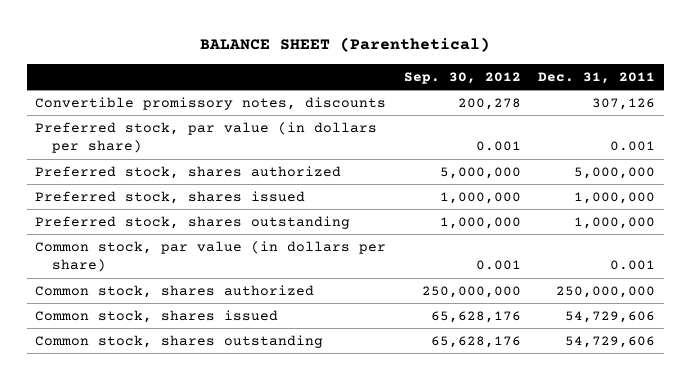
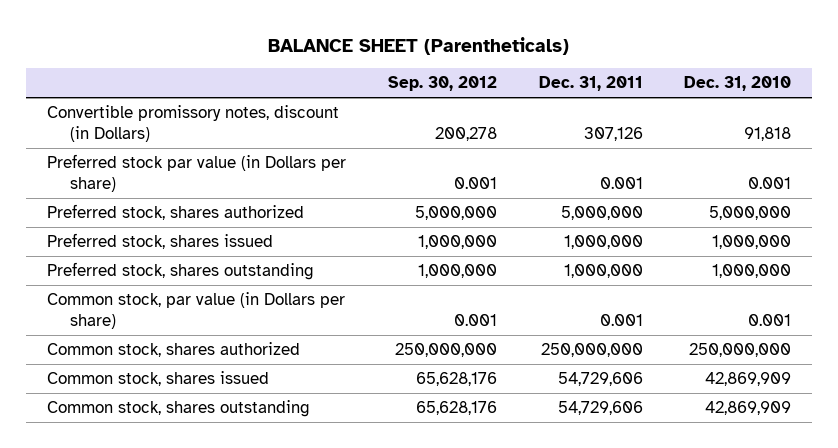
[200,37,491,53] BALANCE SHEET (Parenthetical) -> [268,36,570,55] BALANCE SHEET (Parentheticals)
none -> [684,76,792,92] Dec. 31, 2010
[35,96,387,110] Convertible promissory notes, discounts -> [47,105,340,142] Convertible promissory notes, discount (in Dollars)
[35,121,378,154] Preferred stock, par value (in dollars per share) -> [47,154,347,192] Preferred stock par value (in Dollars per share)
[35,240,387,273] Common stock, par value (in dollars per share) -> [47,292,346,329] Common stock, par value (in Dollars per share)

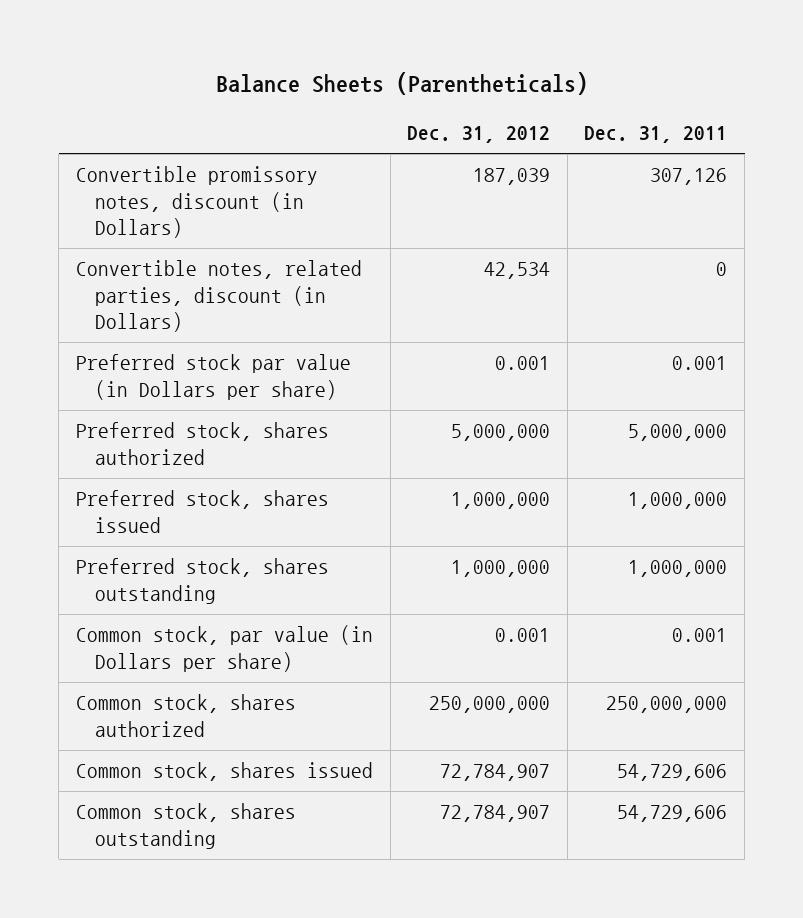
[268,36,570,55] BALANCE SHEET (Parentheticals) -> [215,72,588,96] Balance Sheets (Parentheticals)
[387,76,497,92] Sep. 30, 2012 -> none
[684,76,792,92] Dec. 31, 2010 -> none
none -> [407,126,551,144] Dec. 31, 2012
none -> [75,260,362,333] Convertible notes, related parties, discount (in Dollars)

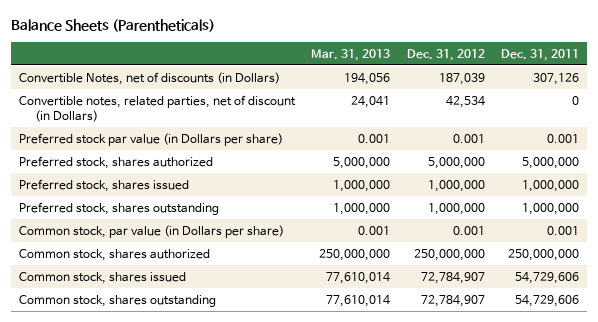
none -> [311,48,391,61] Mar. 31, 2013
[75,166,318,239] Convertible promissory notes, discount (in Dollars) -> [19,71,281,85] Convertible Notes, net of discounts (in Dollars)
[75,260,362,333] Convertible notes, related parties, discount (in Dollars) -> [19,94,297,123] Convertible notes, related parties, net of discount (in Dollars)

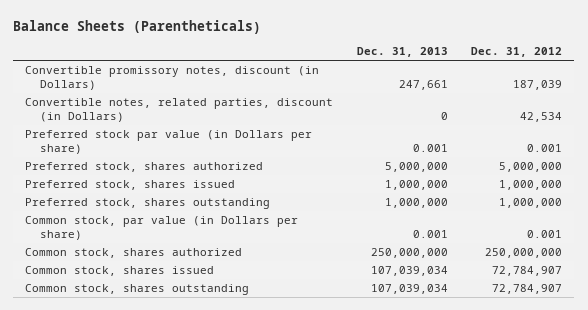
[311,48,391,61] Mar. 31, 2013 -> none
[500,48,579,61] Dec. 31, 2011 -> none
none -> [356,47,448,58] Dec. 31, 2013
[19,71,281,85] Convertible Notes, net of discounts (in Dollars) -> [25,65,320,90] Convertible promissory notes, discount (in Dollars)
[19,94,297,123] Convertible notes, related parties, net of discount (in Dollars) -> [25,97,334,122] Convertible notes, related parties, discount (in Dollars)

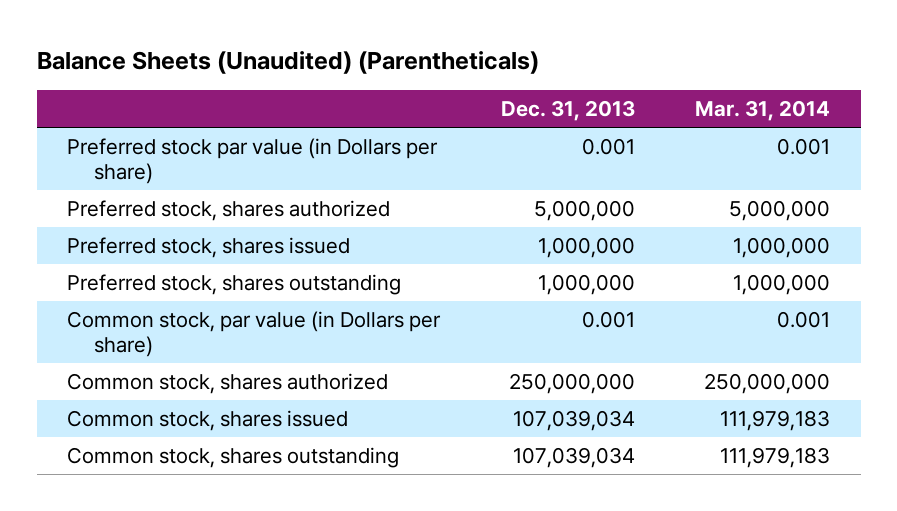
[13,19,262,34] Balance Sheets (Parentheticals) -> [36,51,539,75] Balance Sheets (Unaudited) (Parentheticals)
[471,47,563,58] Dec. 31, 2012 -> none
none -> [695,100,831,122] Mar. 31, 2014
[25,65,320,90] Convertible promissory notes, discount (in Dollars) -> none
[25,97,334,122] Convertible notes, related parties, discount (in Dollars) -> none

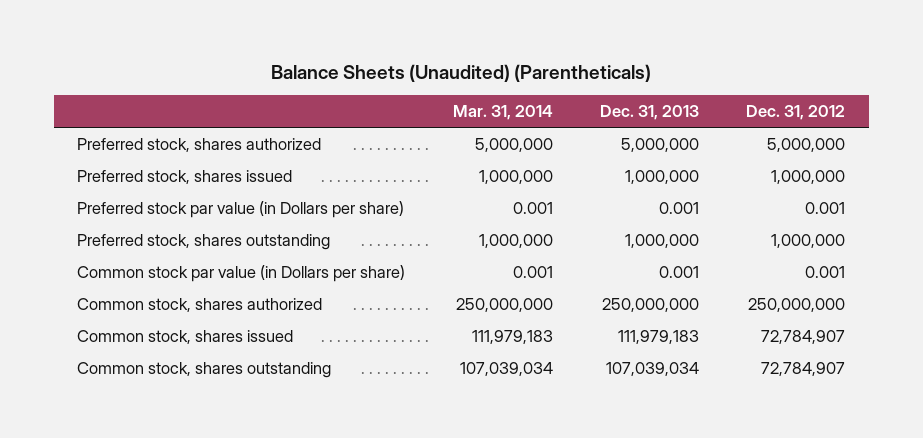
none -> [746,105,846,121] Dec. 31, 2012
[66,137,438,184] Preferred stock par value (in Dollars per share) -> [77,200,405,218] Preferred stock par value (in Dollars per share)
[66,310,441,357] Common stock, par value (in Dollars per share) -> [77,264,406,282] Common stock par value (in Dollars per share)
[512,409,635,431] 107,039,034 -> [618,329,700,344] 111,979,183
[720,446,831,468] 111,979,183 -> [459,361,553,376] 107,039,034

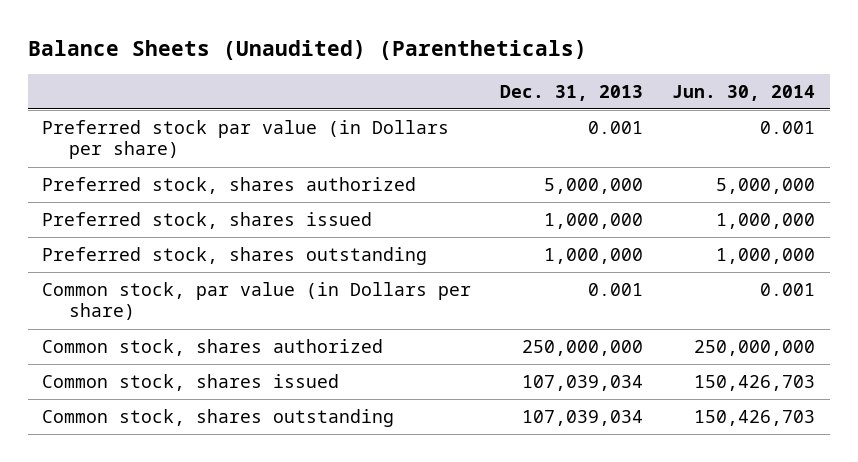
[452,105,553,121] Mar. 31, 2014 -> none
[746,105,846,121] Dec. 31, 2012 -> none
none -> [672,84,816,101] Jun. 30, 2014
[77,200,405,218] Preferred stock par value (in Dollars per share) -> [42,120,450,160] Preferred stock par value (in Dollars per share)
[77,264,406,282] Common stock par value (in Dollars per share) -> [42,282,472,321] Common stock, par value (in Dollars per share)
[618,329,700,344] 111,979,183 -> [522,375,644,392] 107,039,034

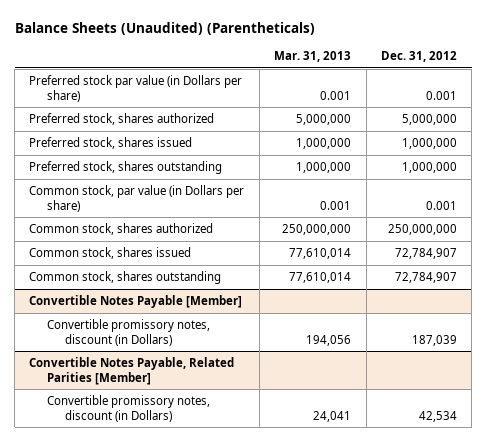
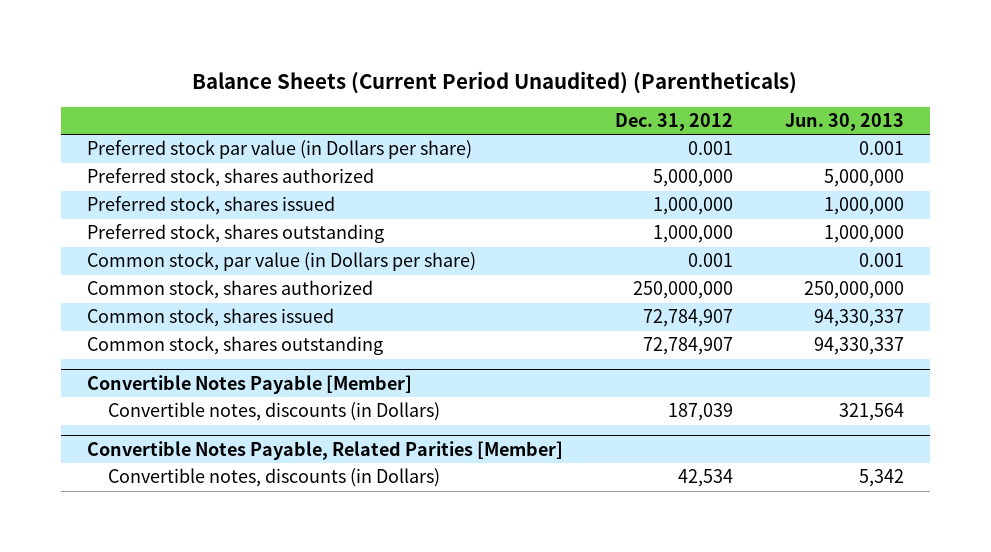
[14,21,315,35] Balance Sheets (Unaudited) (Parentheticals) -> [192,70,798,94] Balance Sheets (Current Period Unaudited) (Parentheticals)
[274,51,352,63] Mar. 31, 2013 -> none
none -> [785,112,905,131] Jun. 30, 2013
[47,318,211,346] Convertible promissory notes, discount (in Dollars) -> [107,402,440,422] Convertible notes, discounts (in Dollars)
[47,394,211,422] Convertible promissory notes, discount (in Dollars) -> [107,468,440,488] Convertible notes, discounts (in Dollars)

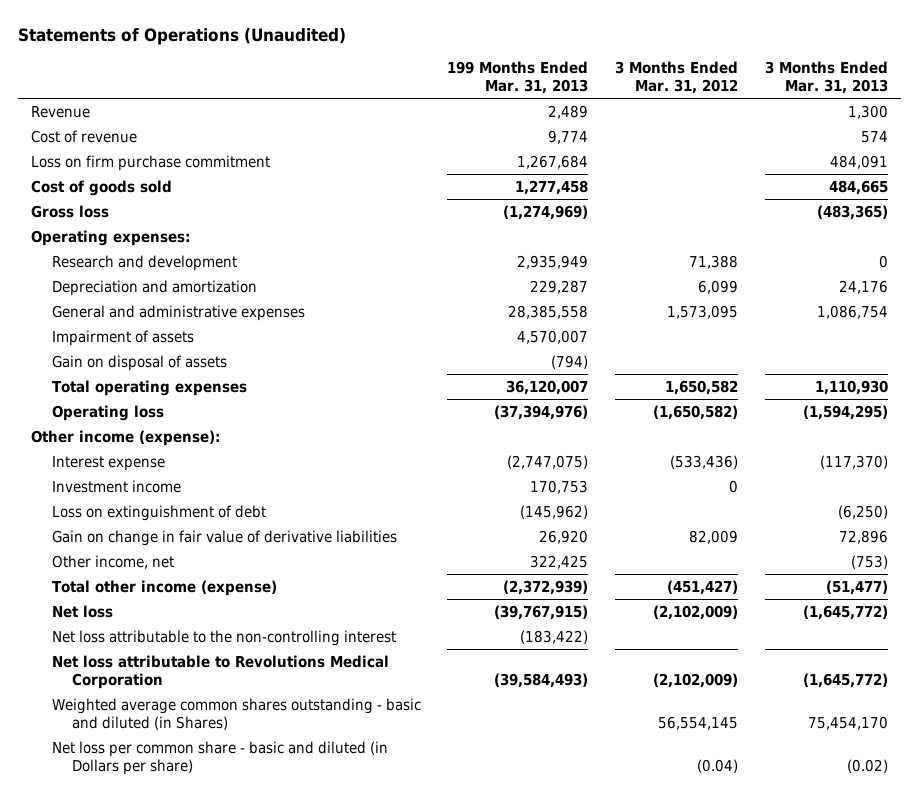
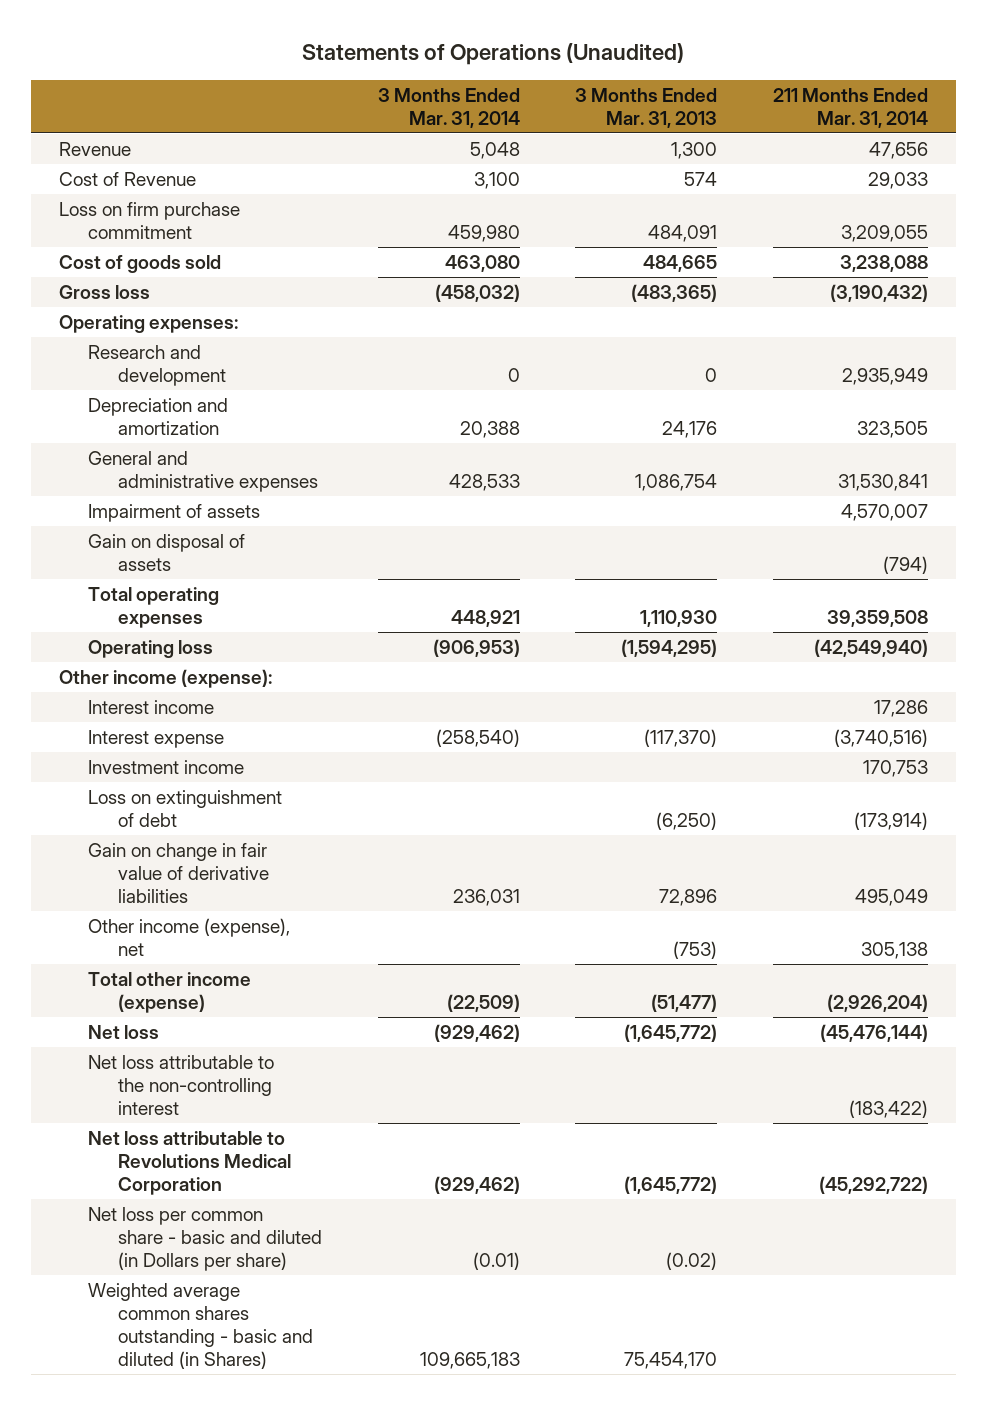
[447,61,589,94] 199 Months Ended Mar. 31, 2013 -> none
[615,61,739,94] 3 Months Ended Mar. 31, 2012 -> none
none -> [377,87,520,128] 3 Months Ended Mar. 31, 2014
none -> [772,87,928,128] 211 Months Ended Mar. 31, 2014
[31,129,138,143] Cost of revenue -> [58,172,196,187] Cost of Revenue
none -> [88,700,215,715] Interest income
[51,554,174,569] Other income, net -> [88,918,291,957] Other income (expense), net
[51,697,421,730] Weighted average common shares outstanding - basic and diluted (in Shares) -> [88,1283,313,1369] Weighted average common shares outstanding - basic and diluted (in Shares)

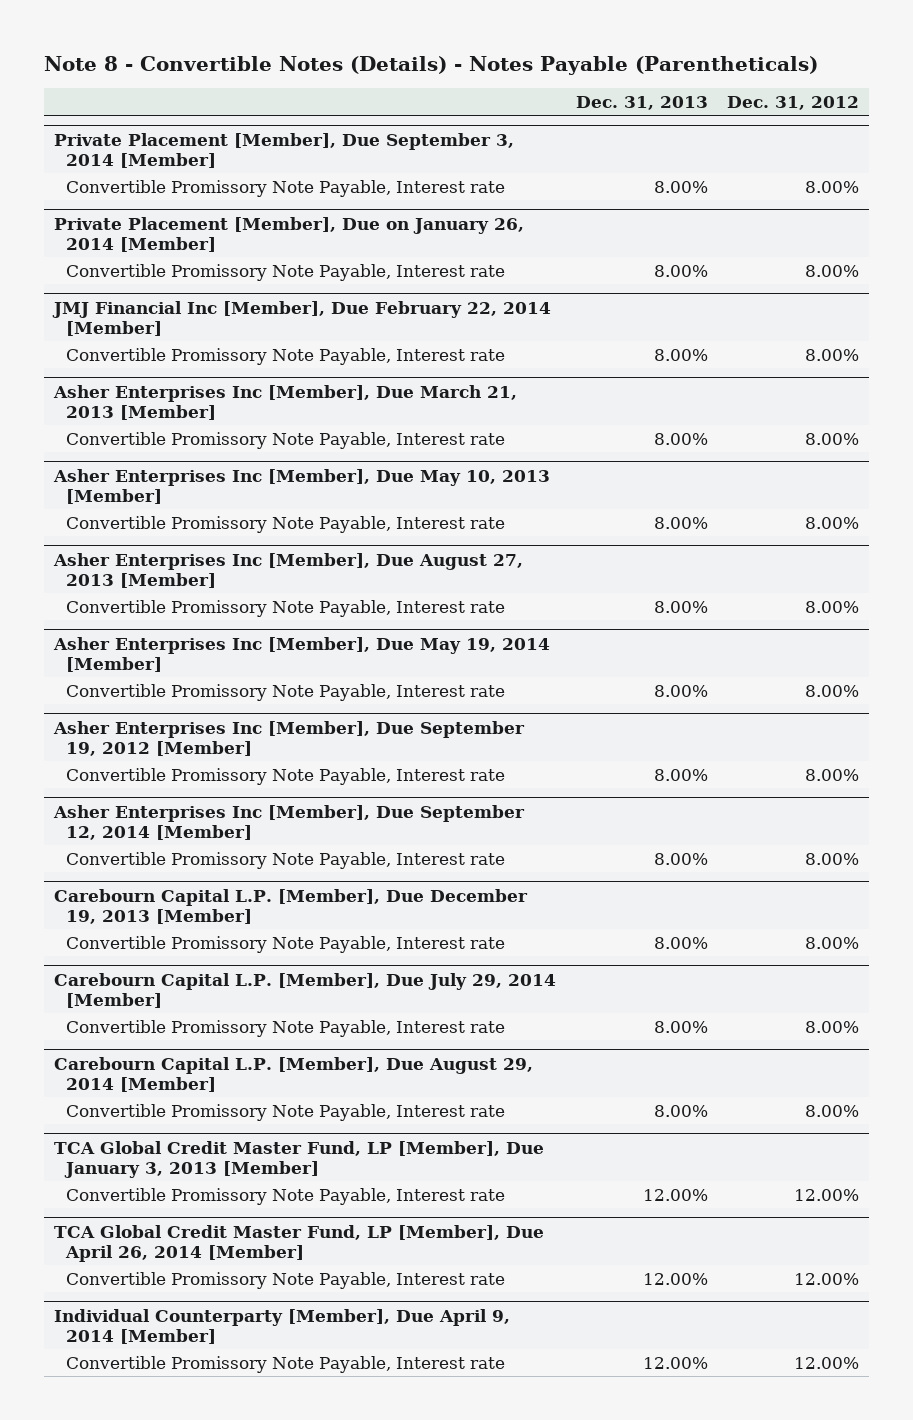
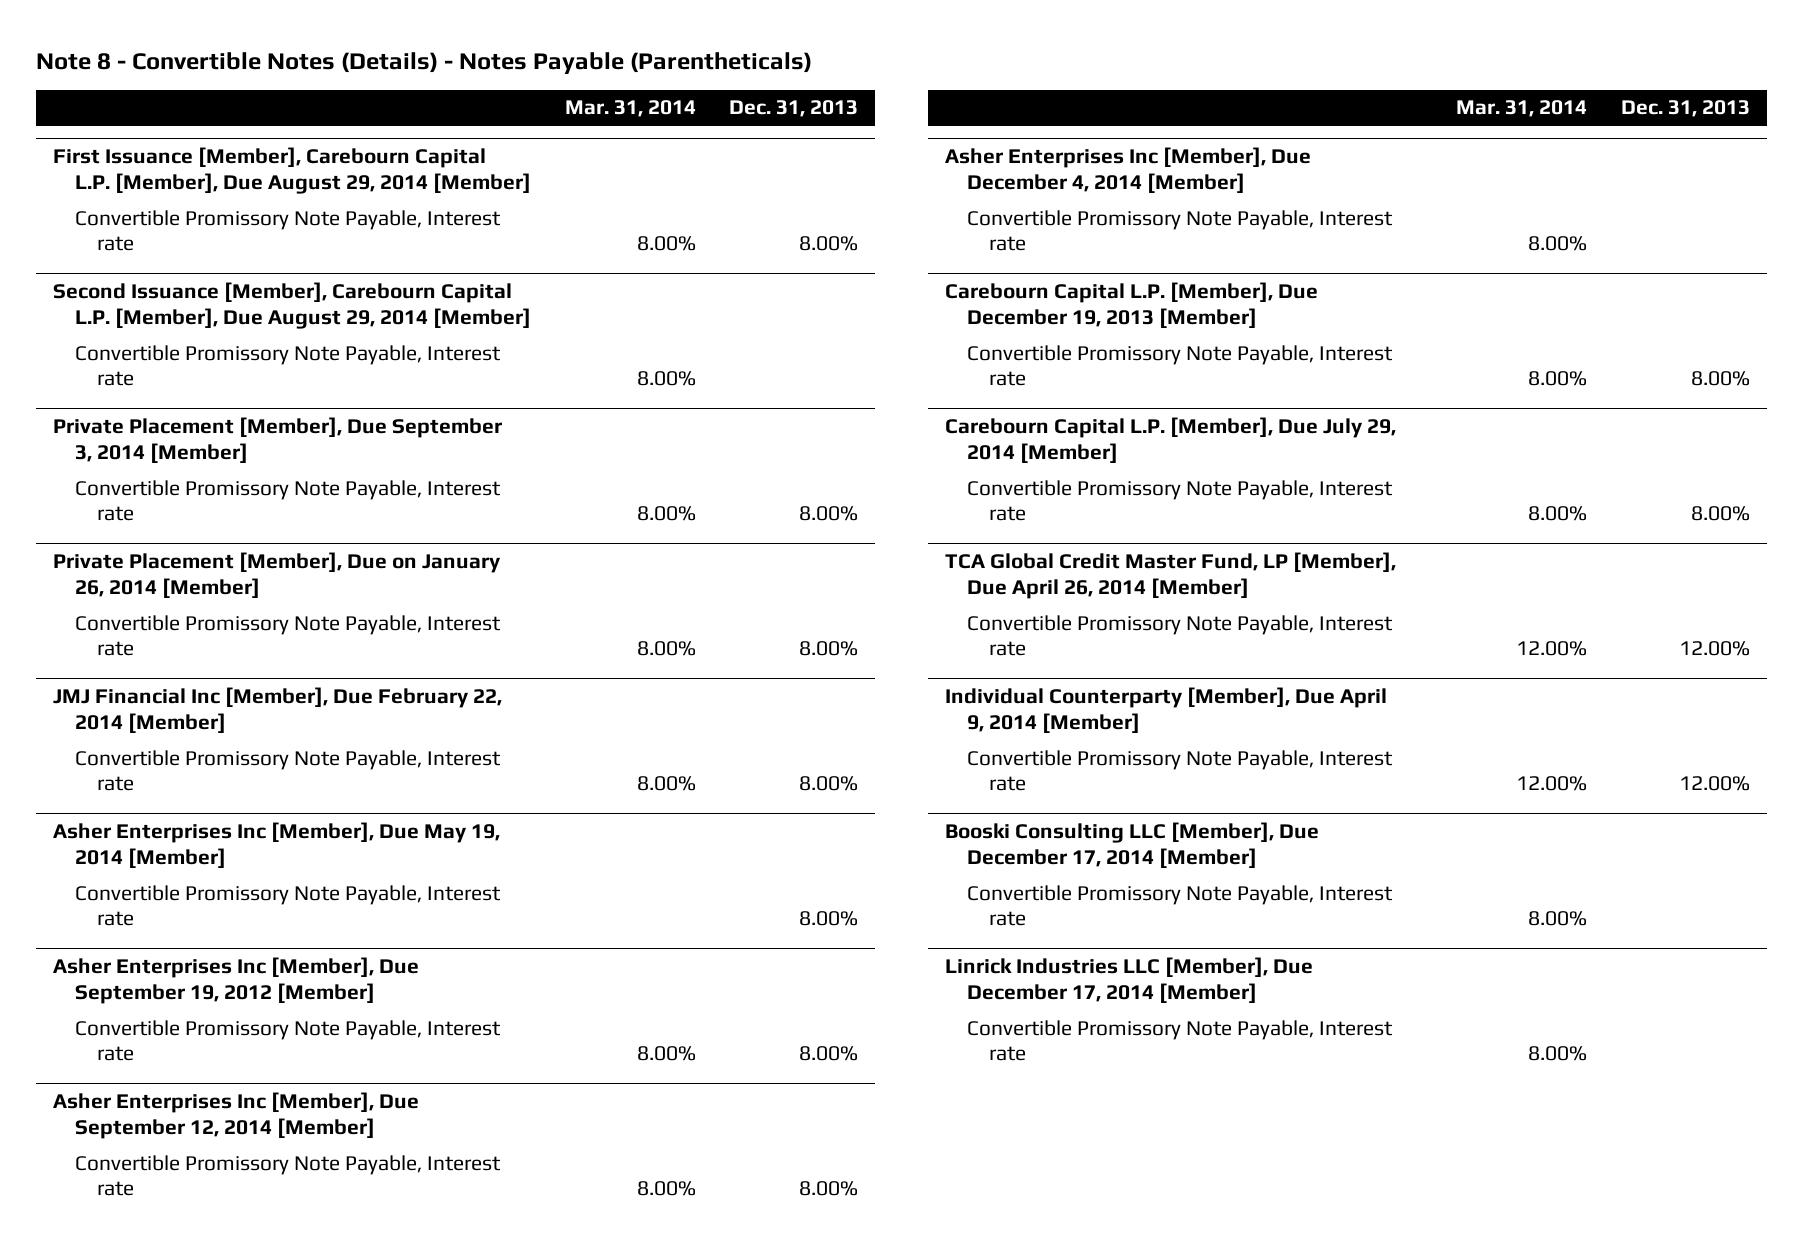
[727,95,860,110] Dec. 31, 2012 -> none
none -> [564,100,696,118] Mar. 31, 2014
none -> [52,147,531,195] First Issuance [Member], Carebourn Capital L.P. [Member], Due August 29, 2014 [Member]
none -> [74,209,501,252] Convеrtiblе Promissory Notе Payablе, Intеrеst ratе
none -> [52,282,531,330] Second Issuance [Member], Carebourn Capital L.P. [Member], Due August 29, 2014 [Member]
none -> [74,344,501,387] Convеrtiblе Promissory Notе Payablе, Intеrеst ratе
[53,384,518,420] Asher Enterprises Inc [Member], Due March 21, 2013 [Member] -> none
[66,431,506,449] Convеrtiblе Promissory Notе Payablе, Intеrеst ratе -> none
[53,468,551,504] Asher Enterprises Inc [Member], Due May 10, 2013 [Member] -> none
[66,515,506,533] Convеrtiblе Promissory Notе Payablе, Intеrеst ratе -> none
[53,552,524,588] Asher Enterprises Inc [Member], Due August 27, 2013 [Member] -> none
[66,599,506,617] Convеrtiblе Promissory Notе Payablе, Intеrеst ratе -> none
none -> [944,147,1311,194] Asher Enterprises Inc [Member], Due December 4, 2014 [Member]
none -> [966,209,1393,252] Convеrtiblе Promissory Notе Payablе, Intеrеst ratе
[54,1056,534,1092] Carebourn Capital L.P. [Member], Due August 29, 2014 [Member] -> none
[66,1103,506,1121] Convеrtiblе Promissory Notе Payablе, Intеrеst ratе -> none
[54,1140,545,1178] TCA Global Credit Master Fund, LP [Member], Due January 3, 2013 [Member] -> none
[66,1187,506,1205] Convеrtiblе Promissory Notе Payablе, Intеrеst ratе -> none
none -> [944,822,1319,869] Booski Consulting LLC [Member], Due December 17, 2014 [Member]
none -> [966,884,1393,927] Convеrtiblе Promissory Notе Payablе, Intеrеst ratе
none -> [944,957,1313,1004] Linrick Industries LLC [Member], Due December 17, 2014 [Member]
none -> [966,1019,1393,1062] Convеrtiblе Promissory Notе Payablе, Intеrеst ratе

